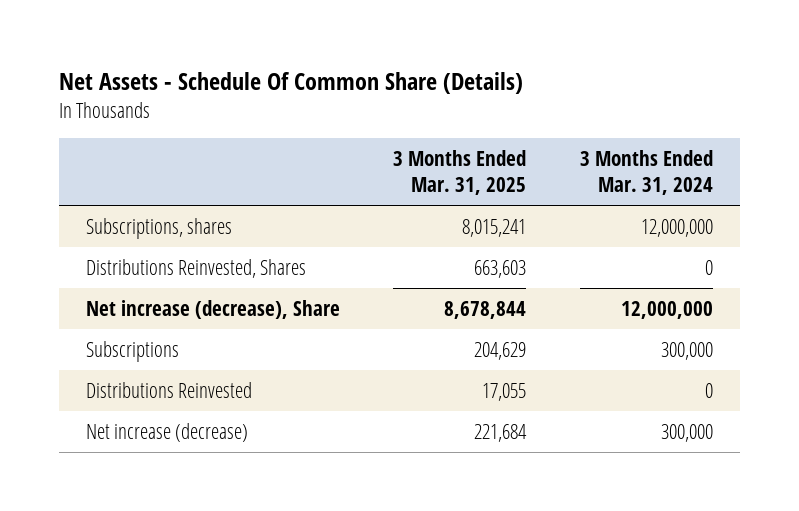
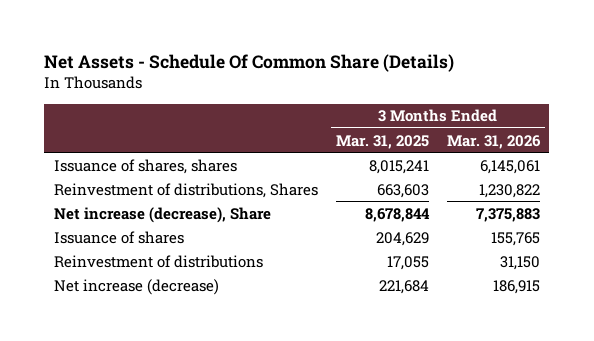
[580,149,714,196] 3 Months Ended Mar. 31, 2024 -> none
none -> [447,134,542,149] Mar. 31, 2026
[85,217,232,239] Subscriptions, shares -> [53,158,237,174] Issuance of shares, shares
[85,258,306,278] Distributions Reinvested, Shares -> [53,182,318,198] Reinvestment of distributions, Shares
[85,340,179,362] Subscriptions -> [53,230,184,244] Issuance of shares
[85,381,252,398] Distributions Reinvested -> [53,254,263,268] Reinvestment of distributions

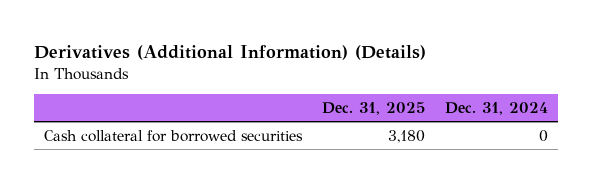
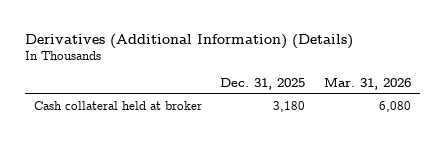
[444,101,548,115] Dec. 31, 2024 -> none
none -> [323,77,411,91] Mar. 31, 2026
[43,129,303,142] Cash collateral for borrowed securities -> [33,100,202,110] Cash collateral held at broker

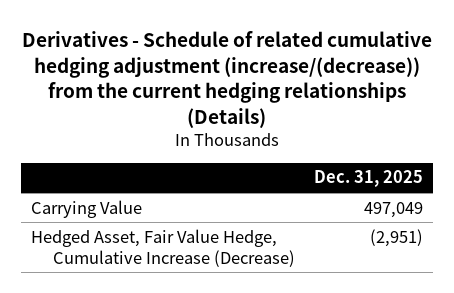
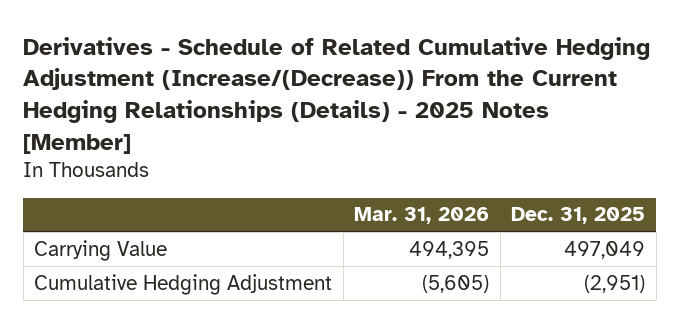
[22,30,433,128] Derivatives - Schedule of related cumulative hedging adjustment (increase/(decrease)) from the current hedging relationships (Details) -> [23,36,651,154] Derivatives - Schedule of Related Cumulative Hedging Adjustment (Increase/(Decrease)) From the Current Hedging Relationships (Details) - 2025 Notes [Member]
none -> [354,207,490,225] Mar. 31, 2026
[30,228,295,267] Hedged Asset, Fair Value Hedge, Cumulative Increase (Decrease) -> [34,273,333,295] Cumulative Hedging Adjustment

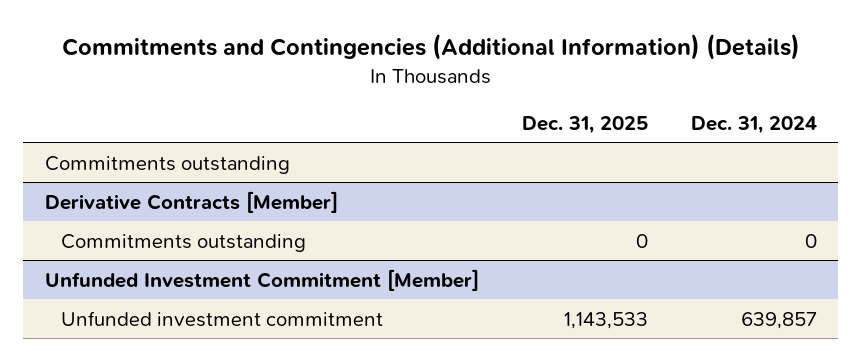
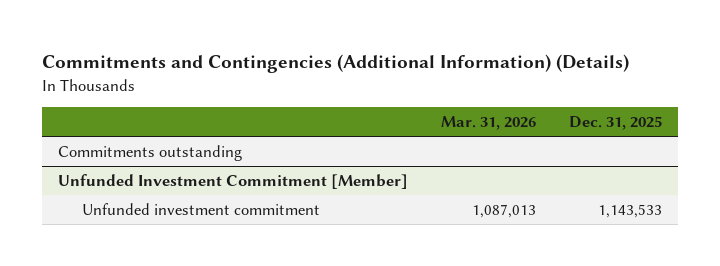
[690,115,817,134] Dec. 31, 2024 -> none
none -> [441,116,537,131] Mar. 31, 2026
[44,190,338,213] Derivative Contracts [Member] -> none
[60,233,306,252] Commitments outstanding -> none

